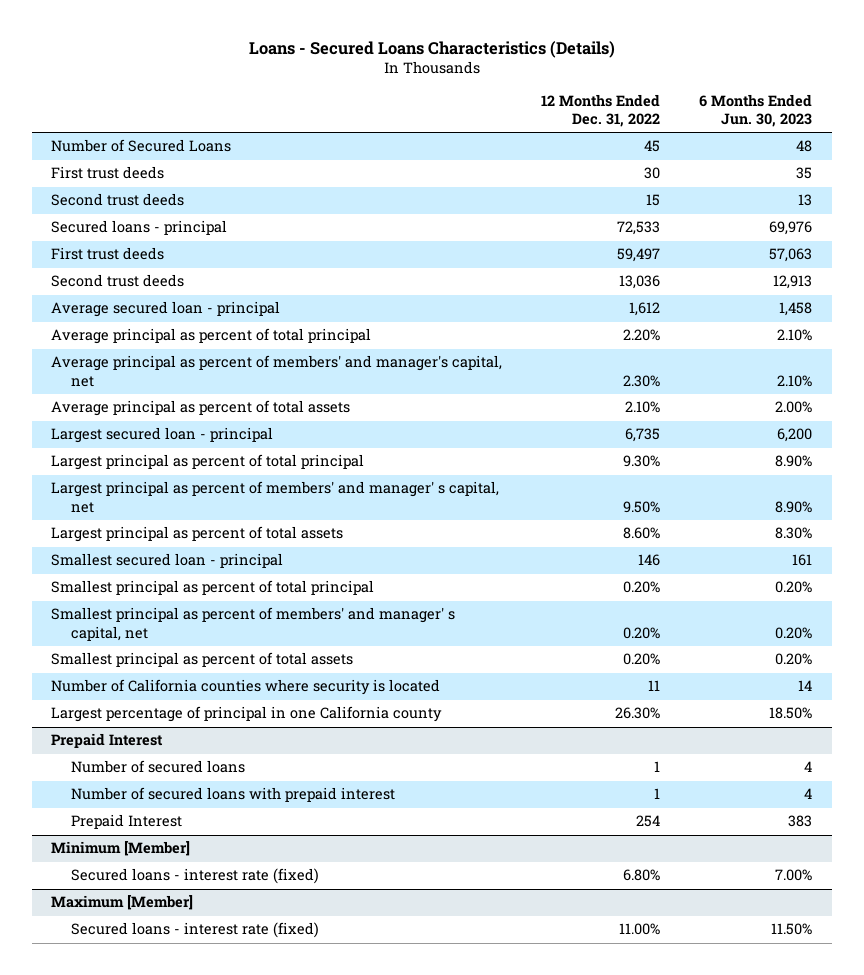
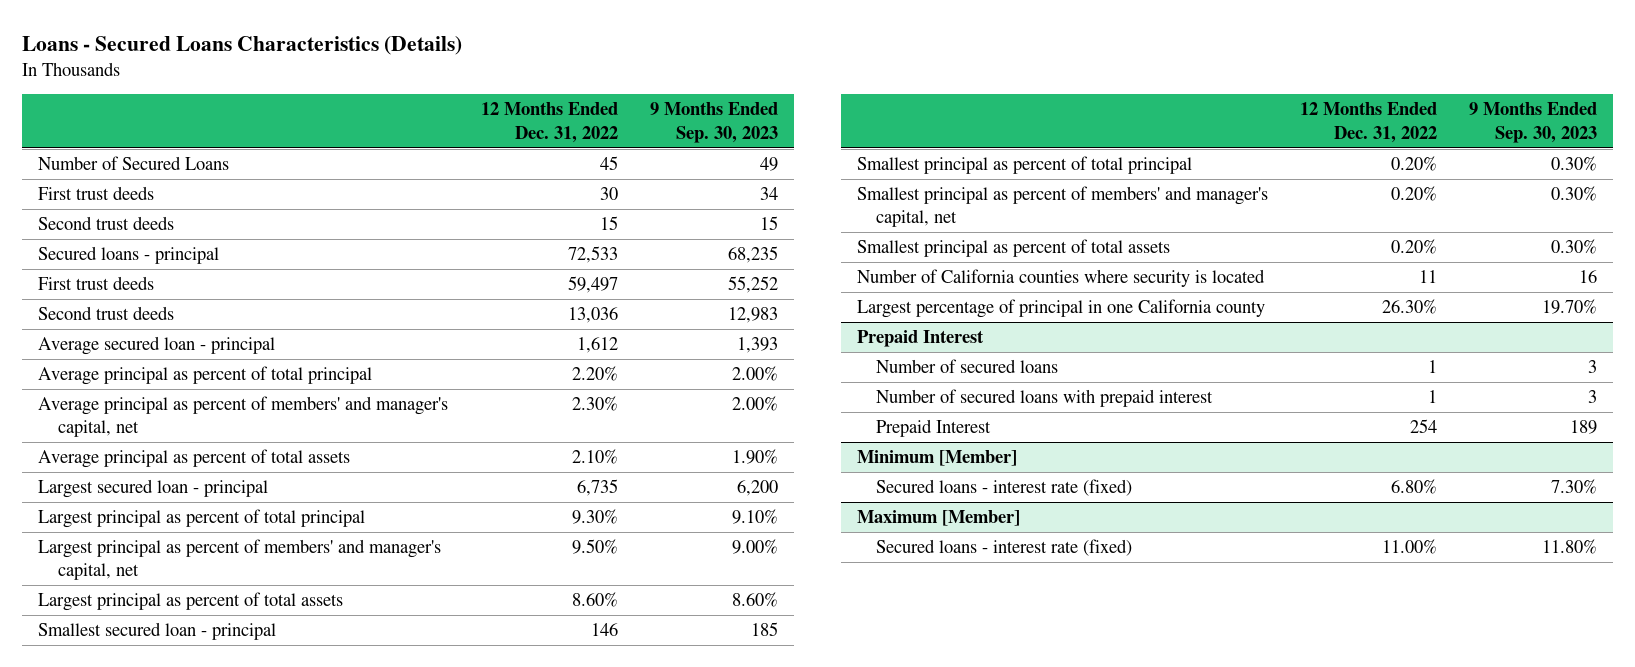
[699,94,813,128] 6 Months Ended Jun. 30, 2023 -> none
none -> [650,102,779,143] 9 Months Ended Sep. 30, 2023
[51,481,500,513] Largest principal as percent of members' and manager' s capital, net -> [38,539,442,581] Largest principal as percent of members' and manager's capital, net
[51,607,456,641] Smallest principal as percent of members' and manager' s capital, net -> [856,186,1268,228] Smallest principal as percent of members' and manager's capital, net

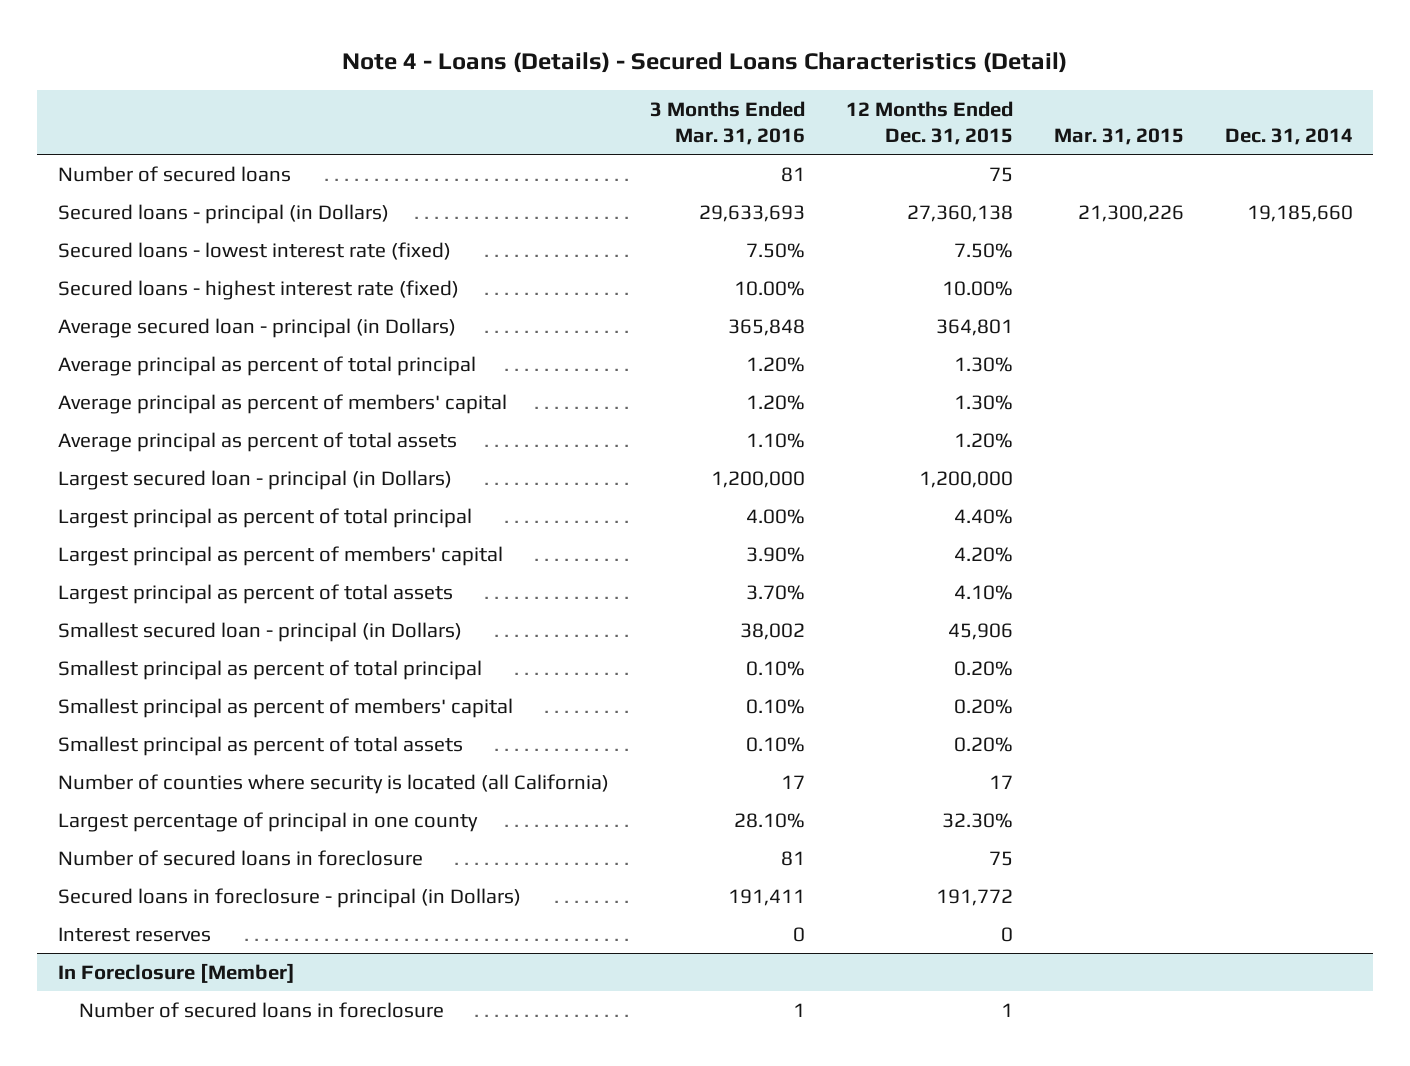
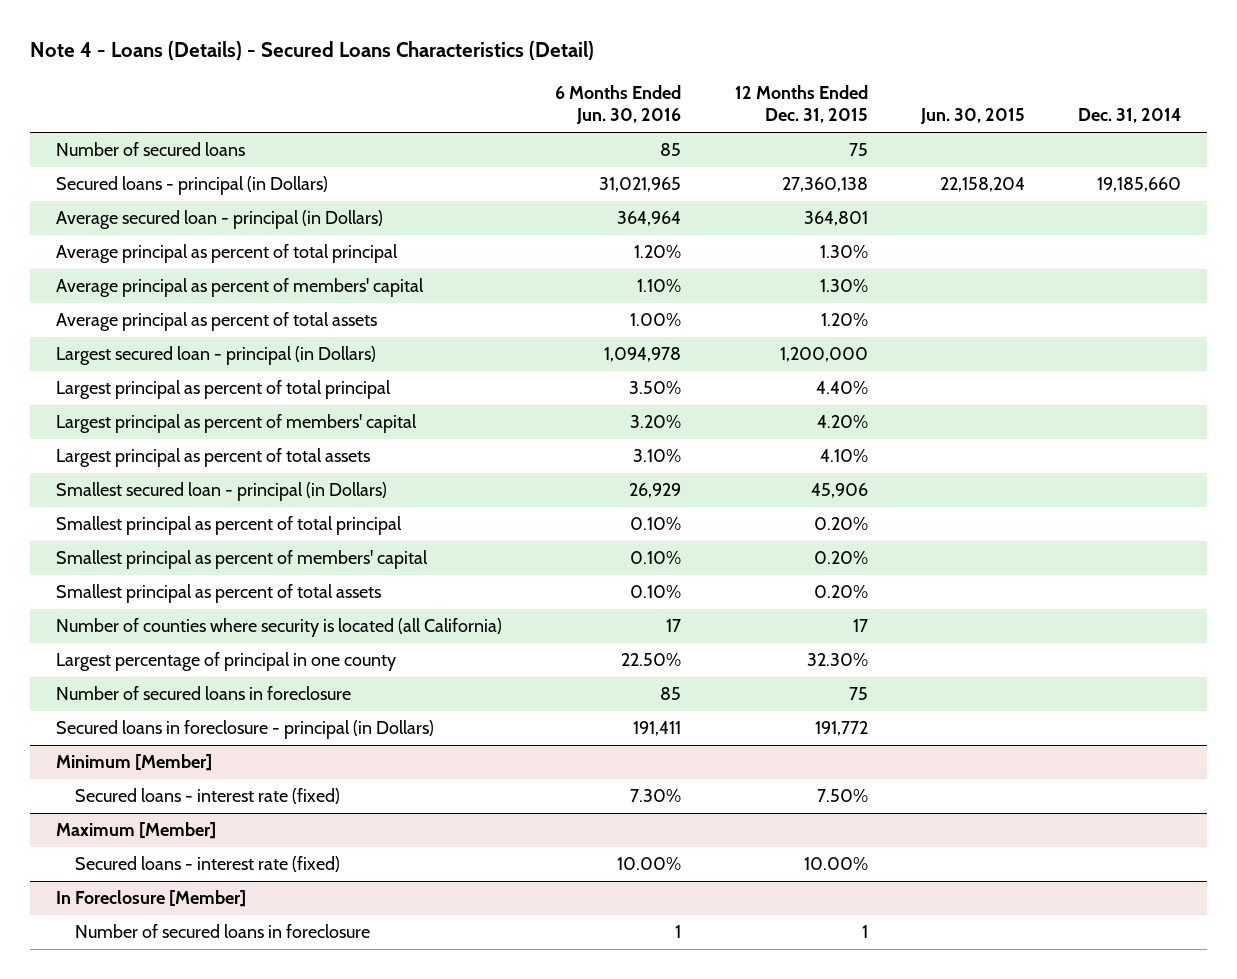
[649,100,805,146] 3 Months Ended Mar. 31, 2016 -> none
[1053,128,1184,146] Mar. 31, 2015 -> none
none -> [555,84,682,125] 6 Months Ended Jun. 30, 2016
none -> [919,108,1025,125] Jun. 30, 2015
[57,241,451,260] Secured loans - lowest interest rate (fixed) -> none
[57,279,459,300] Secured loans - highest interest rate (fixed) -> none
[57,926,211,942] Interest reserves -> none
none -> [56,754,213,772] Minimum [Member]
none -> [74,788,340,805] Secured loans - interest rate (fixed)
none -> [56,822,217,840] Maximum [Member]
none -> [74,856,340,873] Secured loans - interest rate (fixed)

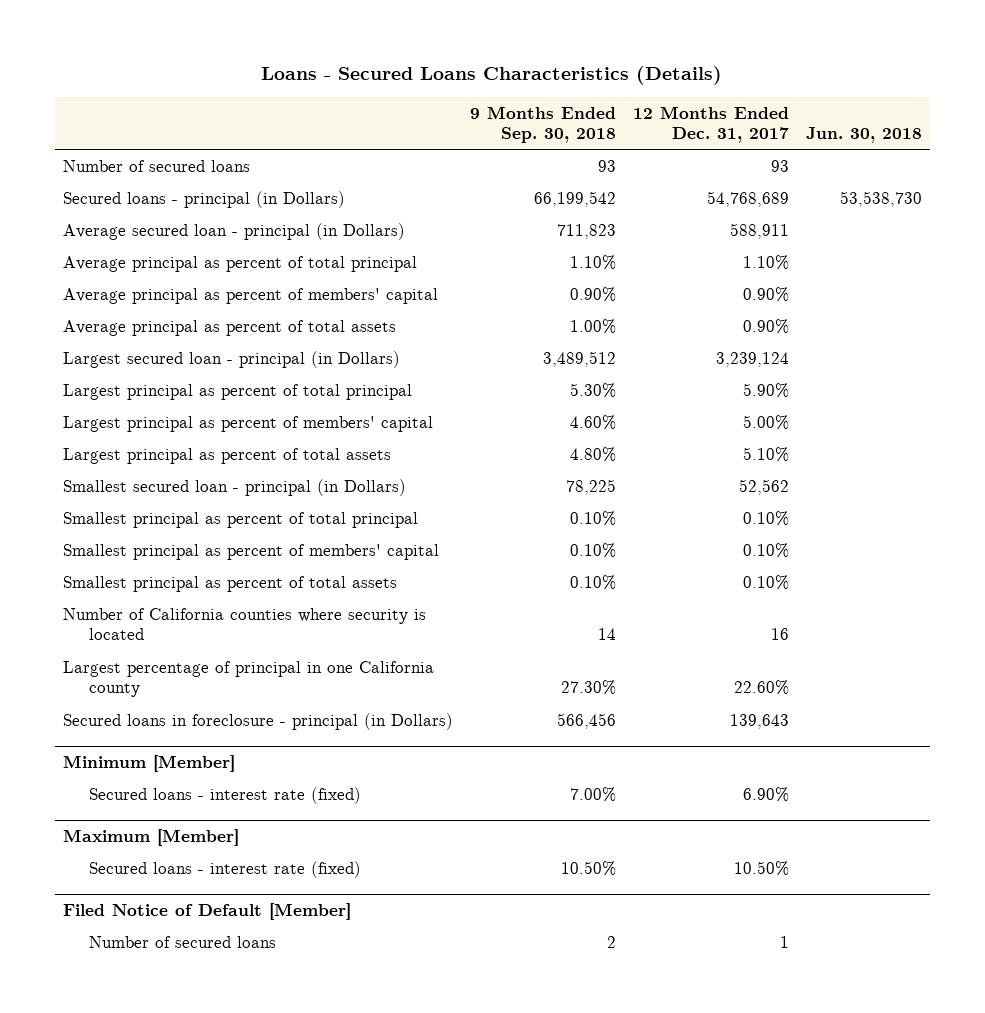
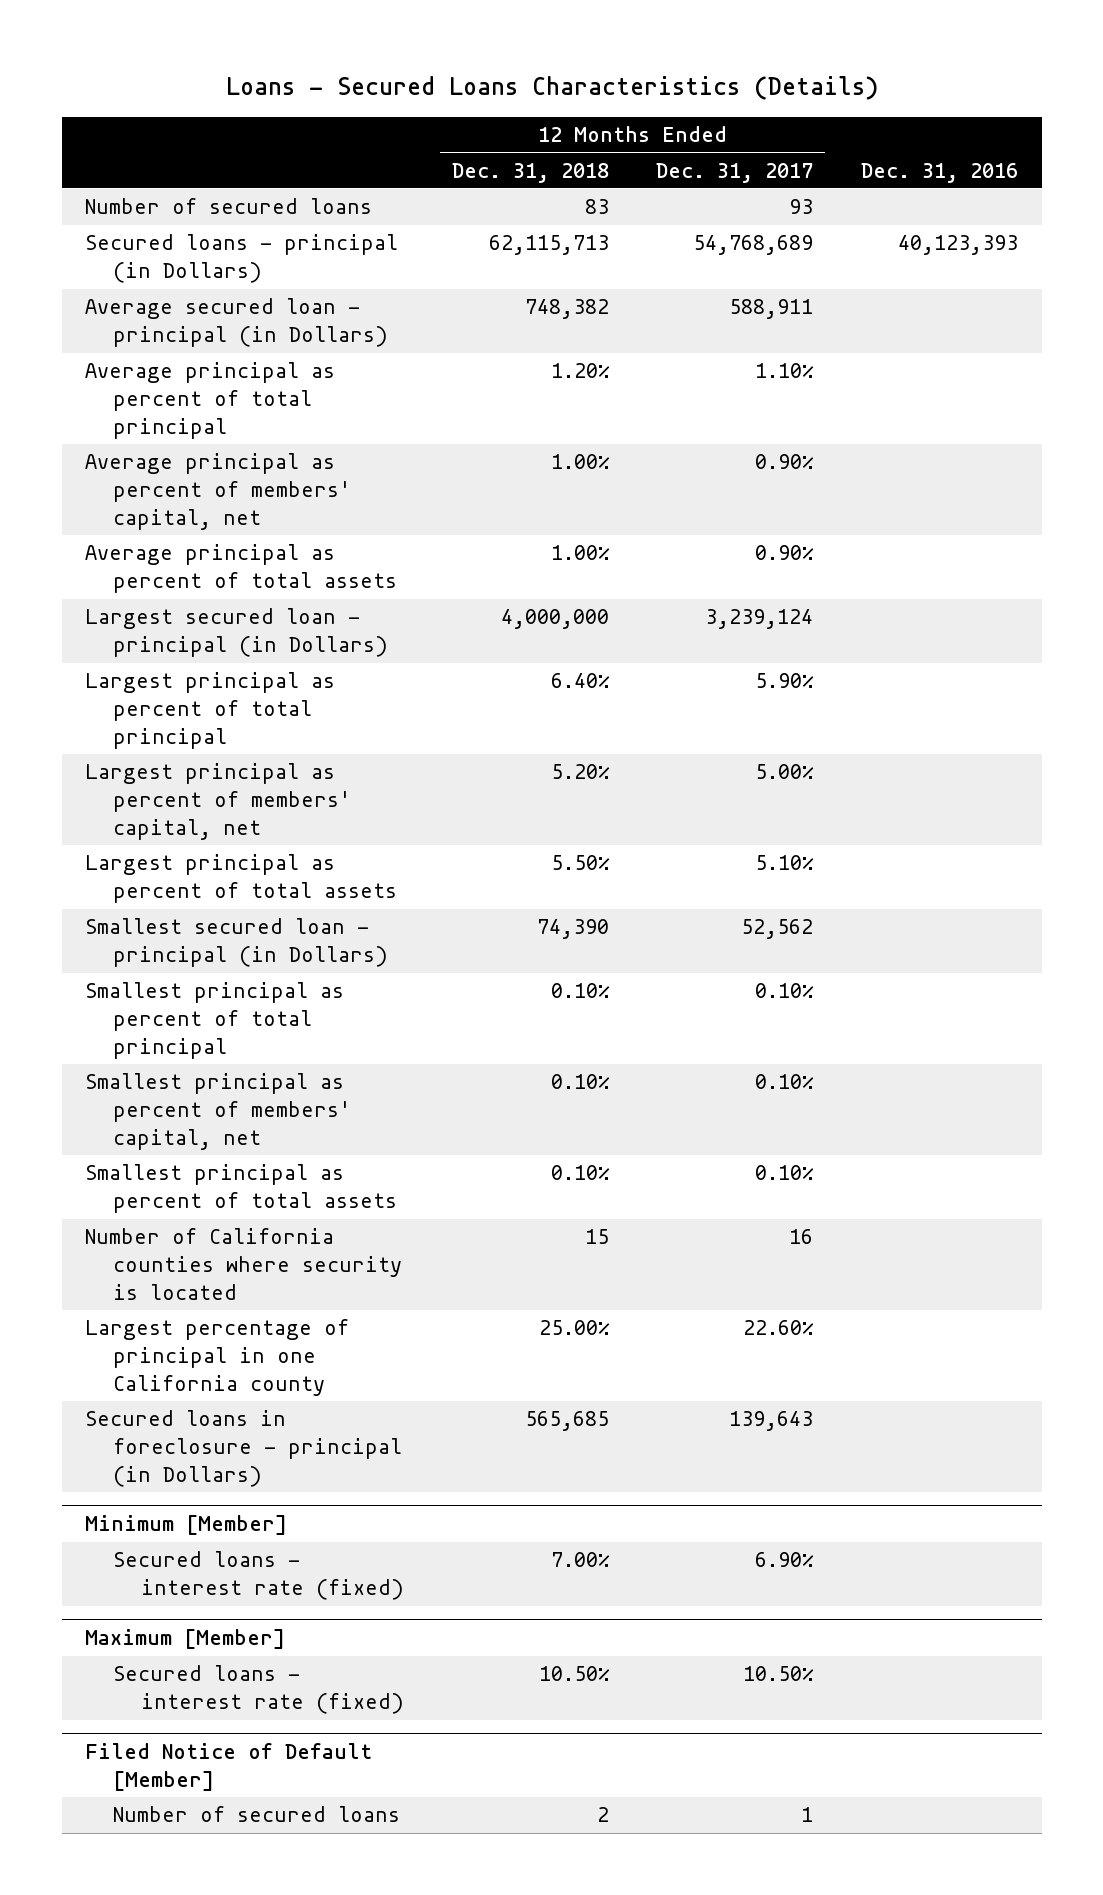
[470,105,617,143] 9 Months Ended Sep. 30, 2018 -> none
[805,126,922,143] Jun. 30, 2018 -> none
none -> [451,162,609,183] Dec. 31, 2018
none -> [860,162,1018,183] Dec. 31, 2016
[63,287,439,304] Average principal as percent of members' capital -> [85,453,352,530] Average principal as percent of members' capital, net
[63,415,434,432] Largest principal as percent of members' capital -> [85,763,352,840] Largest principal as percent of members' capital, net
[63,543,440,560] Smallest principal as percent of members' capital -> [85,1073,352,1150] Smallest principal as percent of members' capital, net

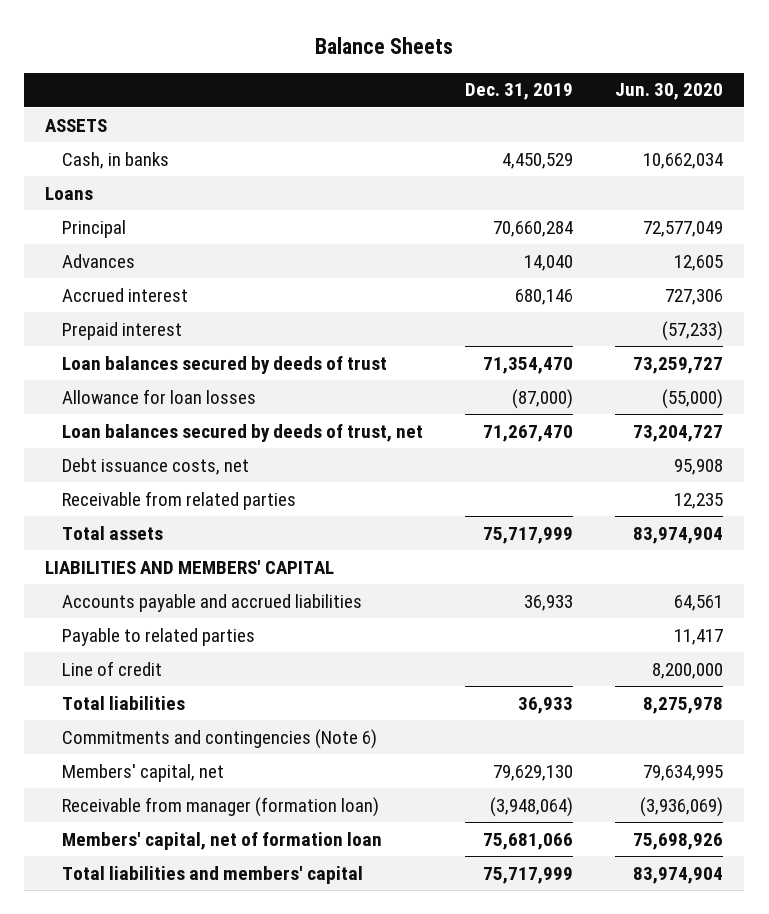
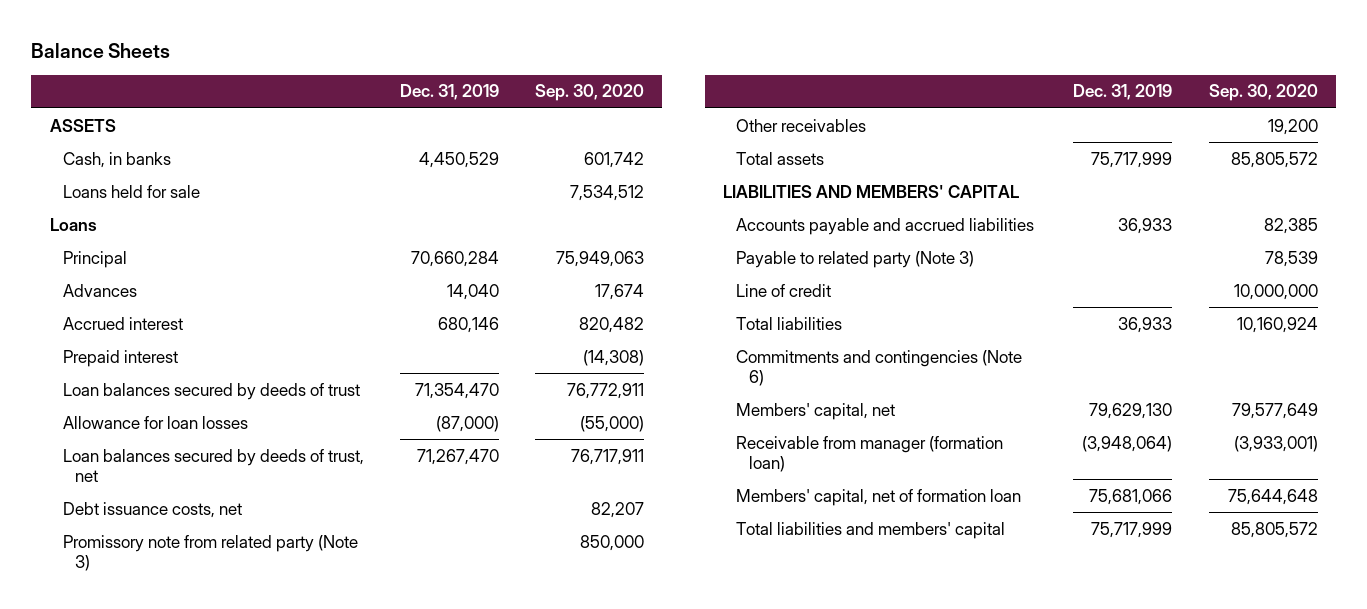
[615,83,724,101] Jun. 30, 2020 -> none
none -> [535,84,645,102] Sep. 30, 2020
none -> [62,184,200,198] Loans held for sale
[62,490,297,510] Receivable from related parties -> none
none -> [62,534,358,571] Promissory note from related party (Note 3)
none -> [736,118,867,132] Other receivables
[62,627,256,646] Payable to related parties -> [736,250,975,268] Payable to related party (Note 3)

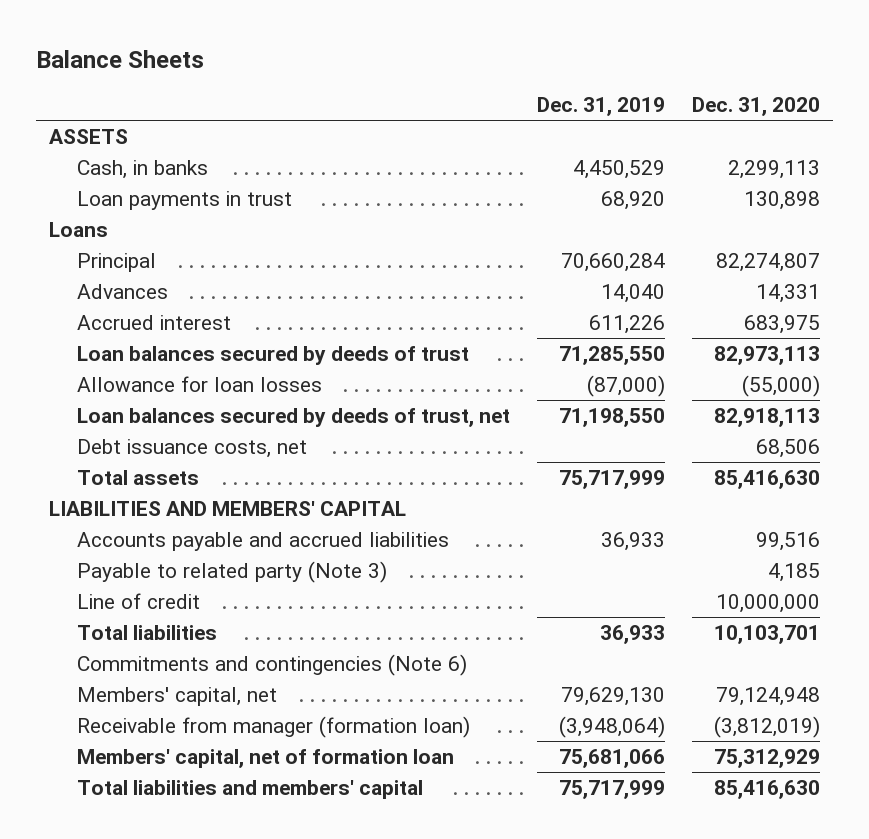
[535,84,645,102] Sep. 30, 2020 -> none
none -> [691,96,820,116] Dec. 31, 2020
[62,184,200,198] Loans held for sale -> none
none -> [77,191,293,211] Loan payments in trust
[62,349,178,367] Prepaid interest -> none
[437,316,499,333] 680,146 -> [588,315,665,335] 611,226
[414,382,499,399] 71,354,470 -> [558,346,665,366] 71,285,550
[416,448,499,465] 71,267,470 -> [558,408,665,428] 71,198,550
[62,534,358,571] Promissory note from related party (Note 3) -> none
[736,118,867,132] Other receivables -> none

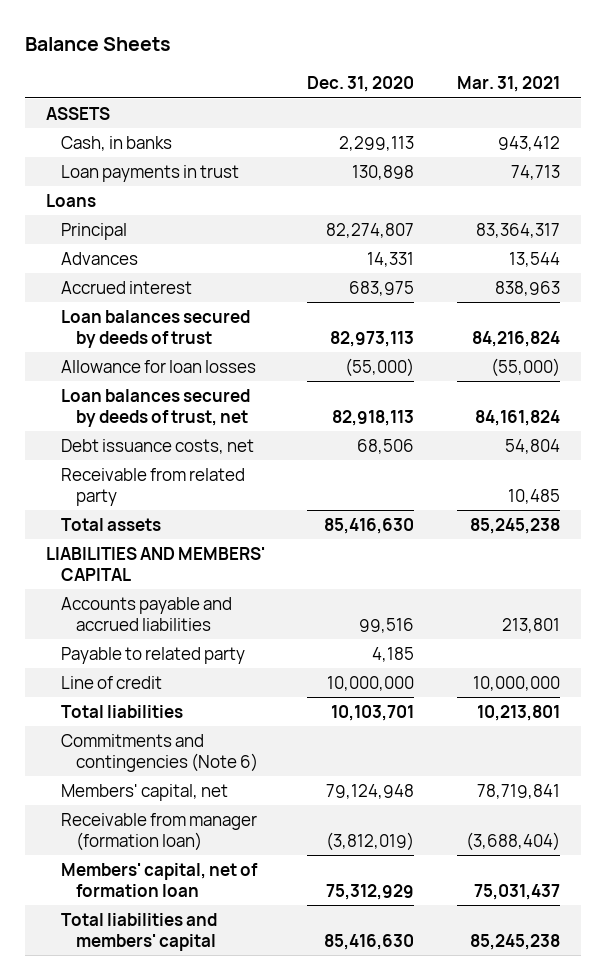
[536,96,665,116] Dec. 31, 2019 -> none
none -> [456,76,560,93] Mar. 31, 2021
none -> [60,467,245,506] Receivable from related party
[77,561,388,584] Payable to related party (Note 3) -> [60,646,245,664] Payable to related party

